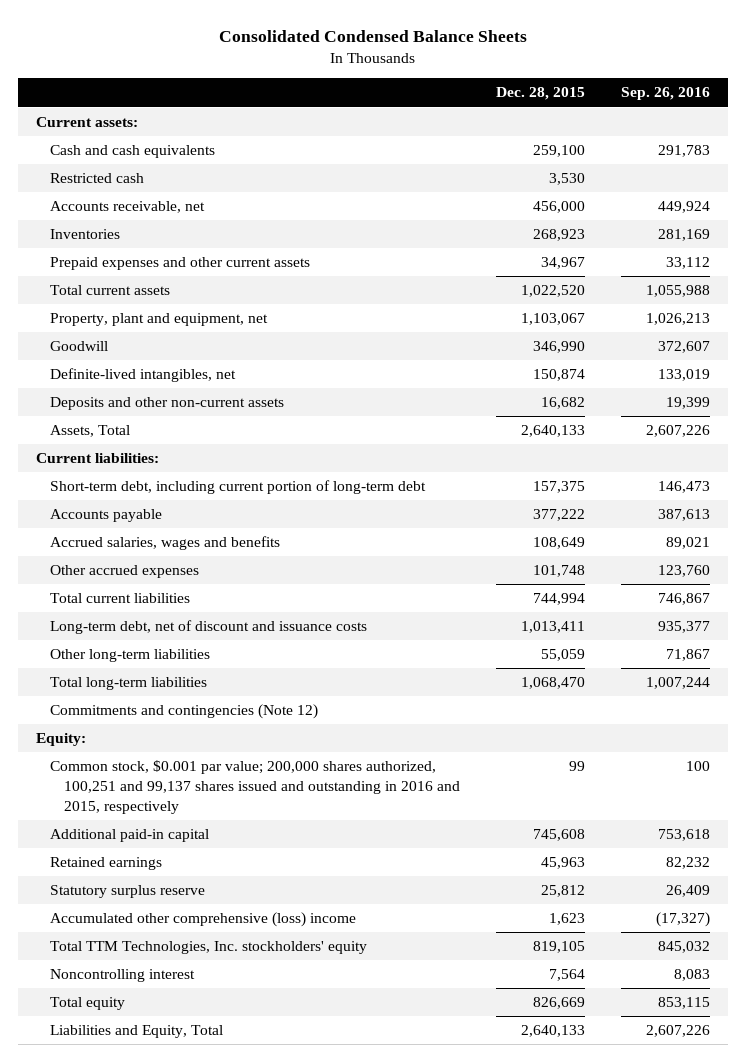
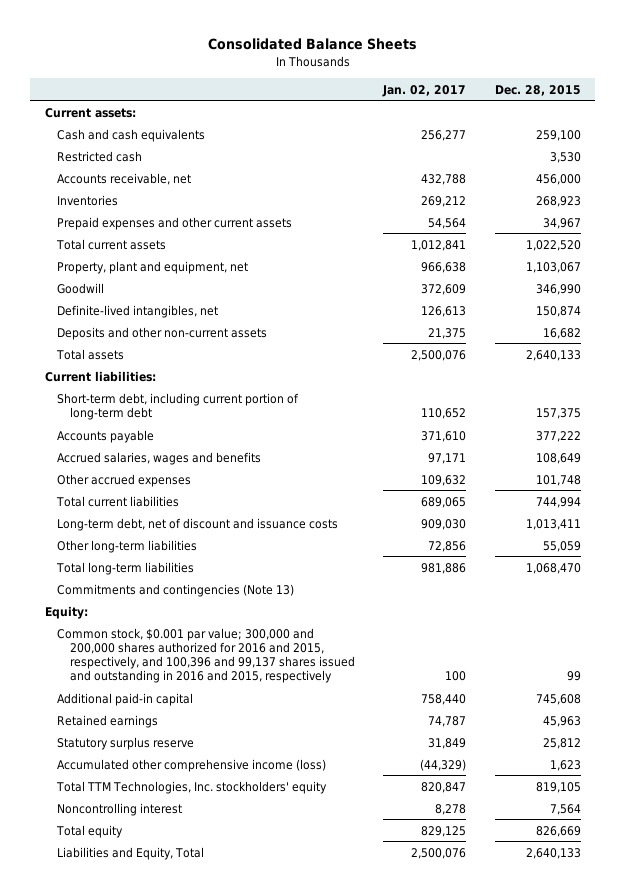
[219,30,528,43] Consolidated Condensed Balance Sheets -> [207,38,417,51] Consolidated Balance Sheets
[620,87,710,101] Sep. 26, 2016 -> none
none -> [382,84,467,97] Jan. 02, 2017
[50,425,131,438] Assets, Total -> [56,348,125,360] Total assets
[50,704,319,720] Commitments and contingencies (Note 12) -> [57,583,295,597] Commitments and contingencies (Note 13)
[50,760,460,814] Common stock, $0.001 par value; 200,000 shares authorized, 100,251 and 99,137 shares issued and outstanding in 2016 and 2015, respectively -> [57,627,355,684] Common stock, $0.001 par value; 300,000 and 200,000 shares authorized for 2016 and 2015, respectively, and 100,396 and 99,137 shares issued and outstanding in 2016 and 2015, respectively
[50,912,357,928] Accumulated other comprehensive (loss) income -> [57,758,327,772] Accumulated other comprehensive income (loss)

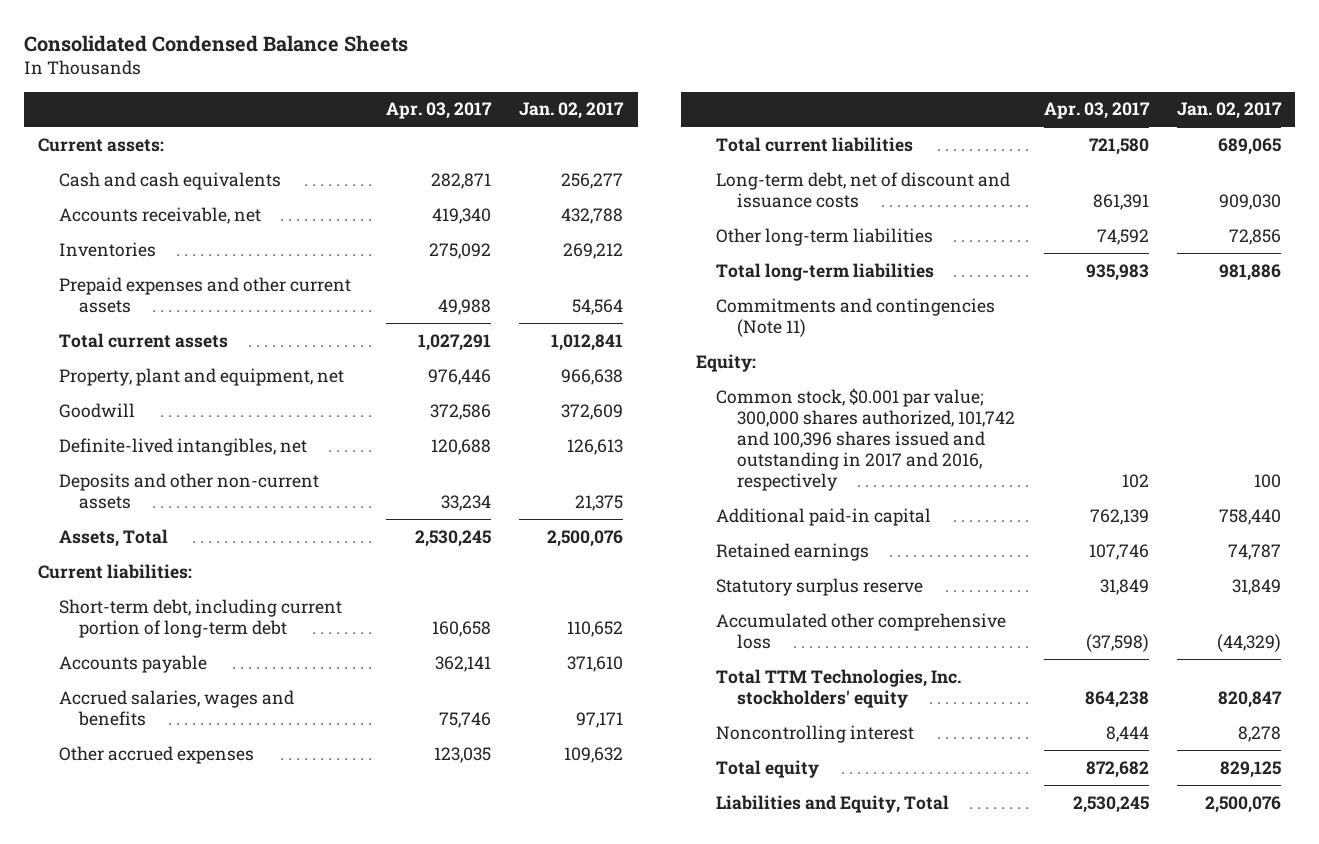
[207,38,417,51] Consolidated Balance Sheets -> [23,34,408,52] Consolidated Condensed Balance Sheets
[494,84,581,96] Dec. 28, 2015 -> none
none -> [385,102,492,120] Apr. 03, 2017
[57,150,143,162] Restricted cash -> none
[56,348,125,360] Total assets -> [58,528,168,547] Assets, Total
[57,583,295,597] Commitments and contingencies (Note 13) -> [716,297,996,337] Commitments and contingencies (Note 11)
[57,627,355,684] Common stock, $0.001 par value; 300,000 and 200,000 shares authorized for 2016 and 2015, respectively, and 100,396 and 99,137 shares issued and outstanding in 2016 and 2015, respectively -> [716,387,1015,492] Common stock, $0.001 par value; 300,000 shares authorized, 101,742 and 100,396 shares issued and outstanding in 2017 and 2016, respectively
[57,758,327,772] Accumulated other comprehensive income (loss) -> [716,612,1007,649] Accumulated other comprehensive loss

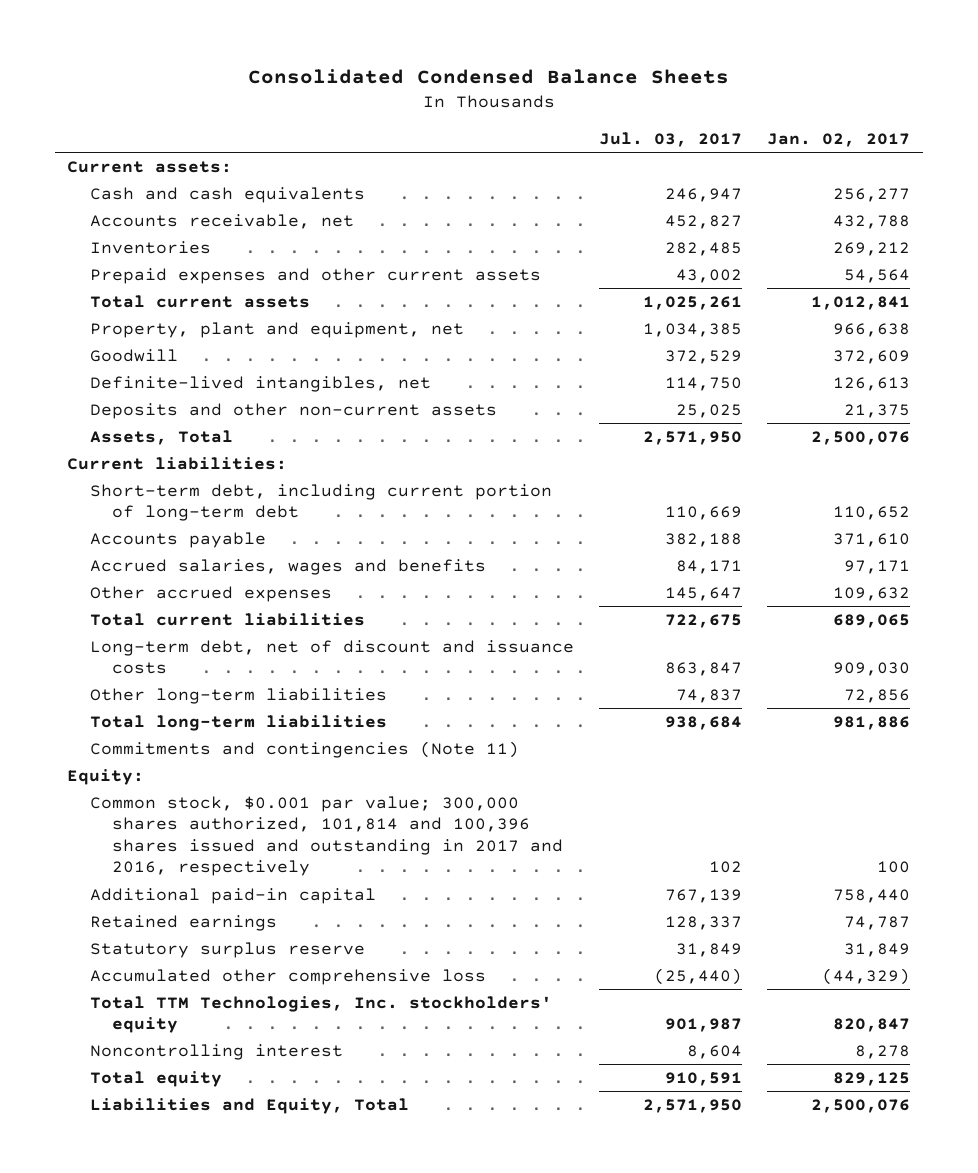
[385,102,492,120] Apr. 03, 2017 -> none
none -> [598,131,742,147] Jul. 03, 2017
[716,387,1015,492] Common stock, $0.001 par value; 300,000 shares authorized, 101,742 and 100,396 shares issued and outstanding in 2017 and 2016, respectively -> [89,795,563,877] Common stock, $0.001 par value; 300,000 shares authorized, 101,814 and 100,396 shares issued and outstanding in 2017 and 2016, respectively

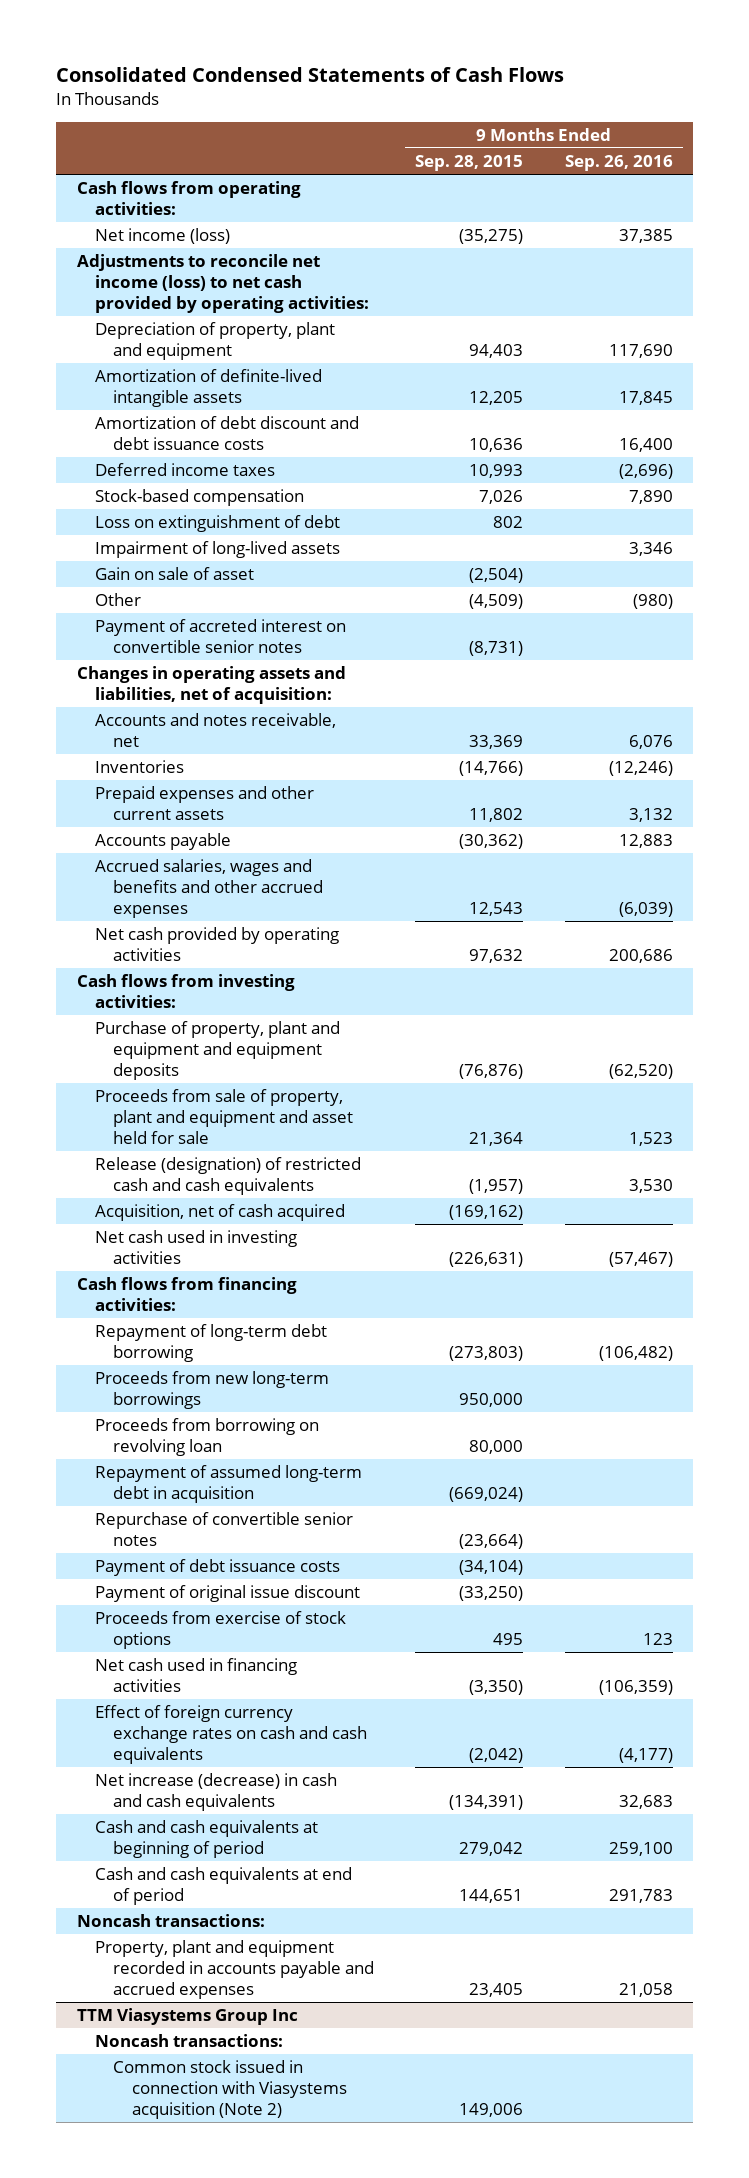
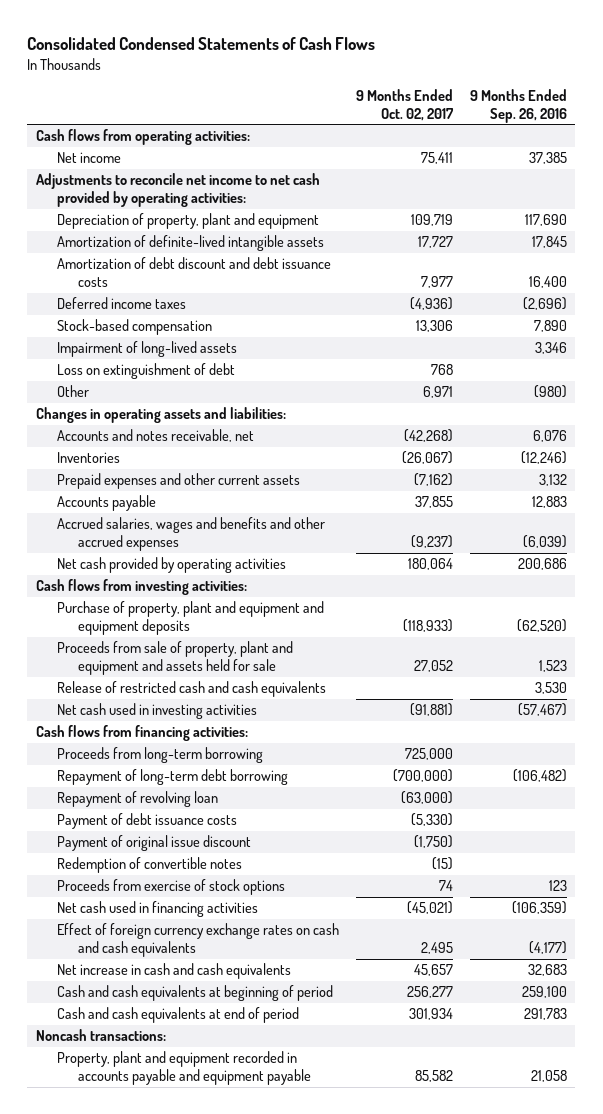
[415,155,524,172] Sep. 28, 2015 -> none
none -> [355,88,454,121] 9 Months Ended Oct. 02, 2017
[94,228,230,245] Net income (loss) -> [57,152,122,164] Net income
[76,254,369,313] Adjustments to reconcile net income (loss) to net cash provided by operating activities: -> [35,173,320,208] Adjustments to reconcile net income to net cash provided by operating activities:
[94,567,254,581] Gain on sale of asset -> none
[94,515,340,533] Loss on extinguishment of debt -> [57,363,236,380] Loss on extinguishment of debt
[94,619,346,654] Payment of accreted interest on convertible senior notes -> none
[76,666,346,705] Changes in operating assets and liabilities, net of acquisition: -> [35,407,286,424] Changes in operating assets and liabilities:
[94,1204,345,1222] Acquisition, net of cash acquired -> none
[94,1089,354,1144] Proceeds from sale of property, plant and equipment and asset held for sale -> [57,641,294,676] Proceeds from sale of property, plant and equipment and assets held for sale
[94,1157,361,1196] Release (designation) of restricted cash and cash equivalents -> [57,681,327,698] Release of restricted cash and cash equivalents
none -> [57,747,264,764] Proceeds from long-term borrowing
[94,1371,329,1410] Proceeds from new long-term borrowings -> none
[94,1418,319,1457] Proceeds from borrowing on revolving loan -> none
[94,1465,362,1504] Repayment of assumed long-term debt in acquisition -> none
[94,1512,353,1547] Repurchase of convertible senior notes -> none
none -> [57,791,219,808] Repayment of revolving loan
none -> [57,857,243,874] Redemption of convertible notes
[94,1773,337,1812] Net increase (decrease) in cash and cash equivalents -> [57,963,292,980] Net increase in cash and cash equivalents
[76,2008,298,2026] TTM Viasystems Group Inc -> none
[94,2034,283,2048] Noncash transactions: -> none
[113,2060,347,2119] Common stock issued in connection with Viasystems acquisition (Note 2) -> none
[94,1940,375,1999] Property, plant and equipment recorded in accounts payable and accrued expenses -> [57,1051,312,1086] Property, plant and equipment recorded in accounts payable and equipment payable

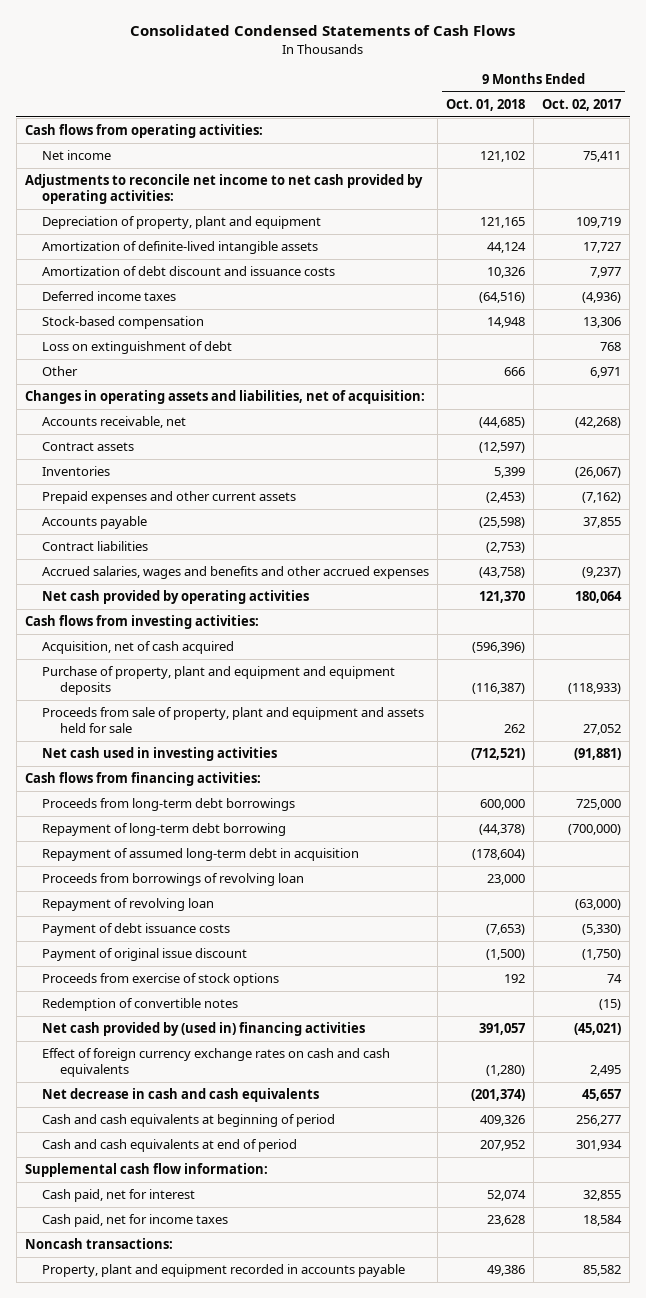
[469,88,567,123] 9 Months Ended Sep. 26, 2016 -> none
none -> [446,99,526,112] Oct. 01, 2018
[57,257,332,288] Amortization of debt discount and debt issuance costs -> [42,266,336,277] Amortization of debt discount and issuance costs
[57,341,238,358] Impairment of long-lived assets -> none
[35,407,286,424] Changes in operating assets and liabilities: -> [24,390,425,405] Changes in operating assets and liabilities, net of acquisition:
[57,429,255,443] Accounts and notes receivable, net -> [42,416,187,429] Accounts receivable, net
none -> [42,442,135,452] Contract assets
none -> [42,541,149,552] Contract liabilities
none -> [42,641,235,655] Acquisition, net of cash acquired
[57,681,327,698] Release of restricted cash and cash equivalents -> none
[57,747,264,764] Proceeds from long-term borrowing -> [42,798,296,812] Proceeds from long-term debt borrowings
none -> [42,848,360,862] Repayment of assumed long-term debt in acquisition
none -> [42,873,305,887] Proceeds from borrowings of revolving loan
[57,857,243,874] Redemption of convertible notes -> [42,998,239,1012] Redemption of convertible notes
[57,901,259,918] Net cash used in financing activities -> [42,1022,366,1037] Net cash provided by (used in) financing activities
[57,963,292,980] Net increase in cash and cash equivalents -> [42,1088,320,1103] Net decrease in cash and cash equivalents
none -> [24,1163,268,1178] Supplemental cash flow information:
none -> [42,1189,196,1203] Cash paid, net for interest
none -> [42,1214,229,1228] Cash paid, net for income taxes
[57,1051,312,1086] Property, plant and equipment recorded in accounts payable and equipment payable -> [42,1264,406,1278] Property, plant and equipment recorded in accounts payable

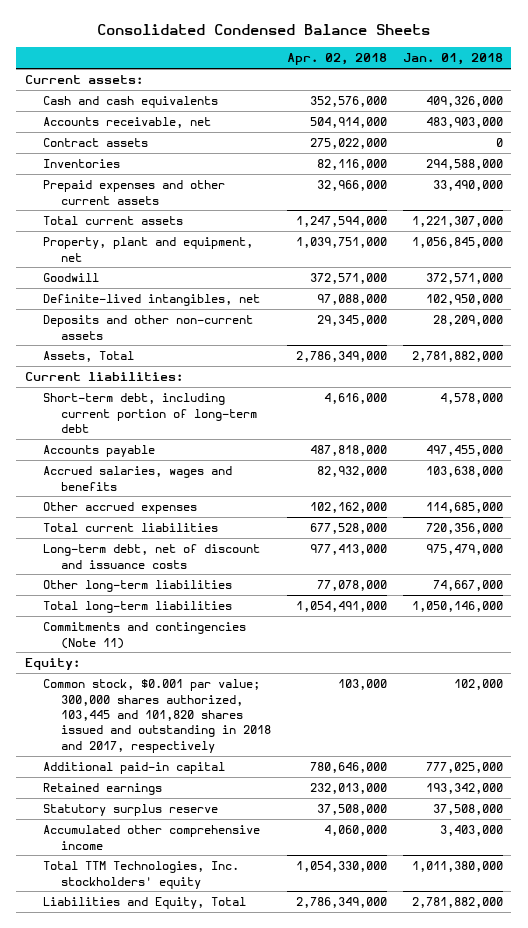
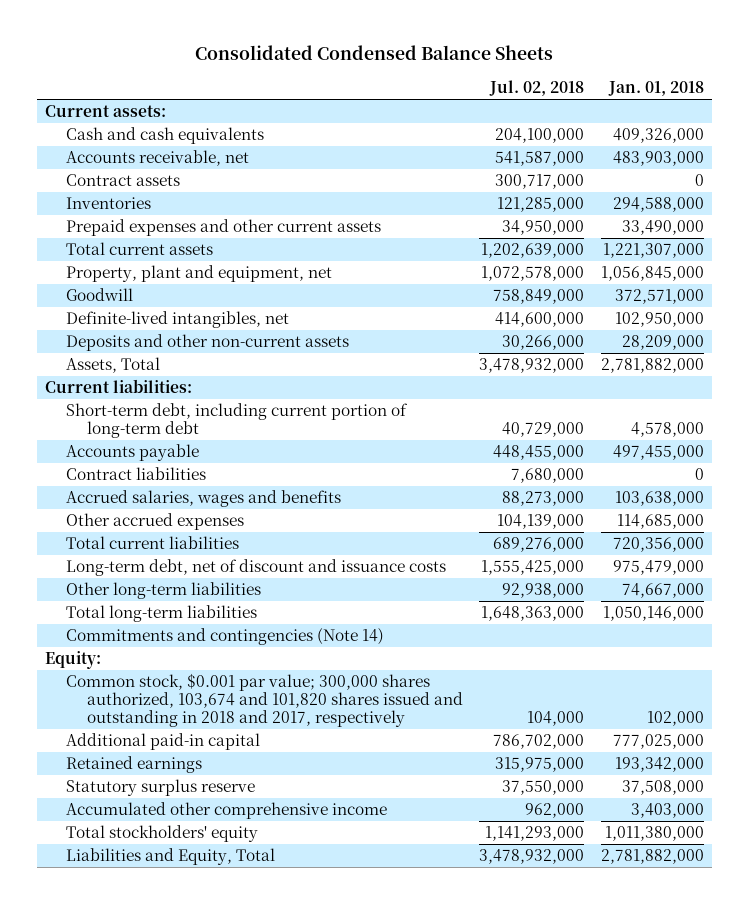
[286,53,387,66] Apr. 02, 2018 -> none
none -> [489,80,585,97] Jul. 02, 2018
none -> [65,467,206,481] Contract liabilities
[42,622,246,649] Commitments and contingencies (Note 11) -> [65,628,384,646] Commitments and contingencies (Note 14)
[42,679,271,753] Common stock, $0.001 par value; 300,000 shares authorized, 103,445 and 101,820 shares issued and outstanding in 2018 and 2017, respectively -> [65,673,464,728] Common stock, $0.001 par value; 300,000 shares authorized, 103,674 and 101,820 shares issued and outstanding in 2018 and 2017, respectively
[42,861,239,889] Total TTM Technologies, Inc. stockholders' equity -> [65,825,258,843] Total stockholders' equity

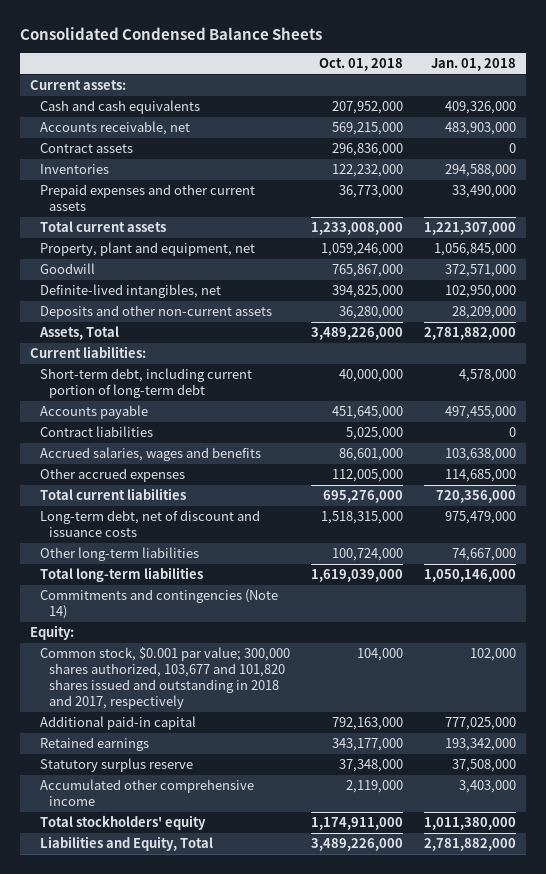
[489,80,585,97] Jul. 02, 2018 -> none
none -> [318,58,403,72] Oct. 01, 2018
[65,673,464,728] Common stock, $0.001 par value; 300,000 shares authorized, 103,674 and 101,820 shares issued and outstanding in 2018 and 2017, respectively -> [39,647,290,710] Common stock, $0.001 par value; 300,000 shares authorized, 103,677 and 101,820 shares issued and outstanding in 2018 and 2017, respectively

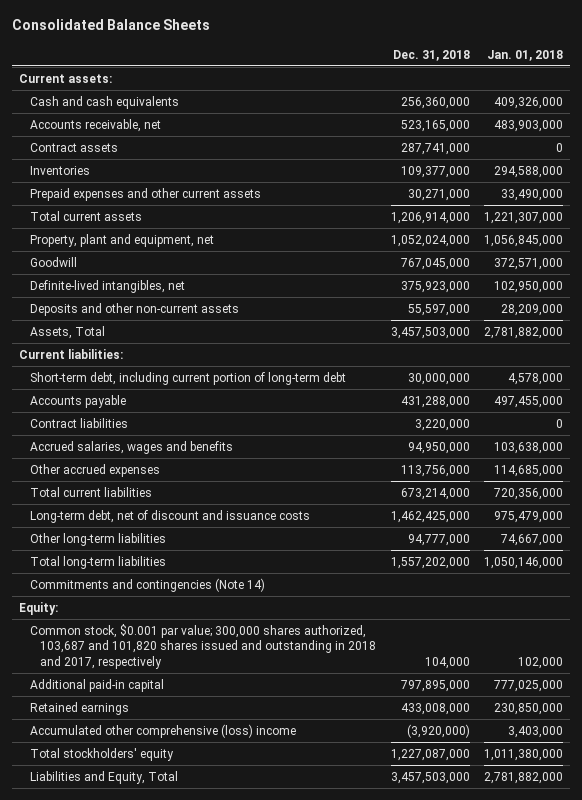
[20,27,323,41] Consolidated Condensed Balance Sheets -> [11,19,210,31] Consolidated Balance Sheets
[318,58,403,72] Oct. 01, 2018 -> none
none -> [392,49,470,61] Dec. 31, 2018
[39,647,290,710] Common stock, $0.001 par value; 300,000 shares authorized, 103,677 and 101,820 shares issued and outstanding in 2018 and 2017, respectively -> [29,623,377,669] Common stock, $0.001 par value; 300,000 shares authorized, 103,687 and 101,820 shares issued and outstanding in 2018 and 2017, respectively
[39,758,193,773] Statutory surplus reserve -> none
[444,738,516,752] 193,342,000 -> [494,702,564,715] 230,850,000
[39,779,254,807] Accumulated other comprehensive income -> [29,723,296,738] Accumulated other comprehensive (loss) income

